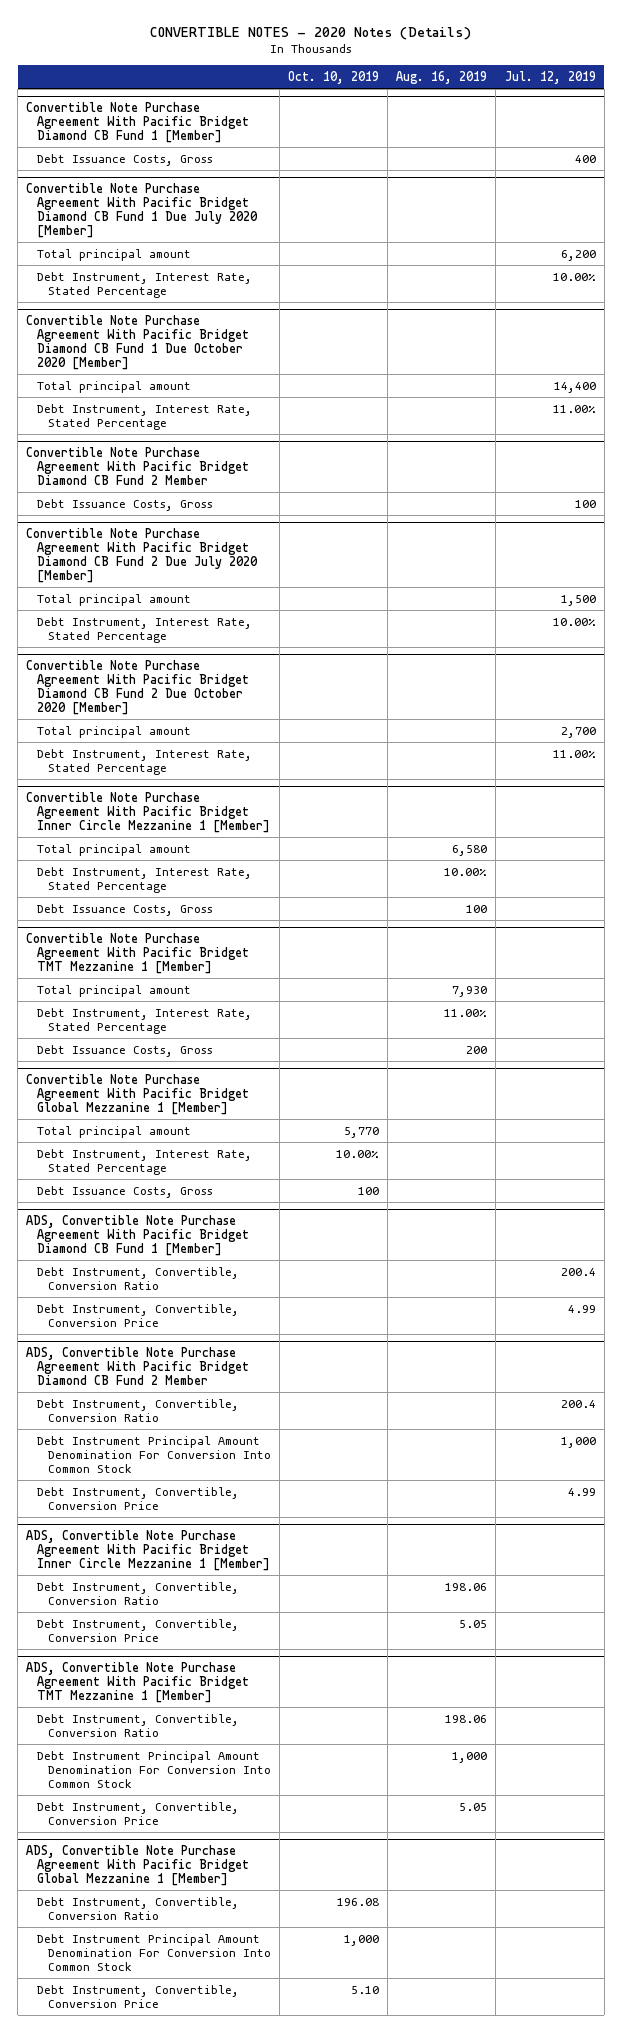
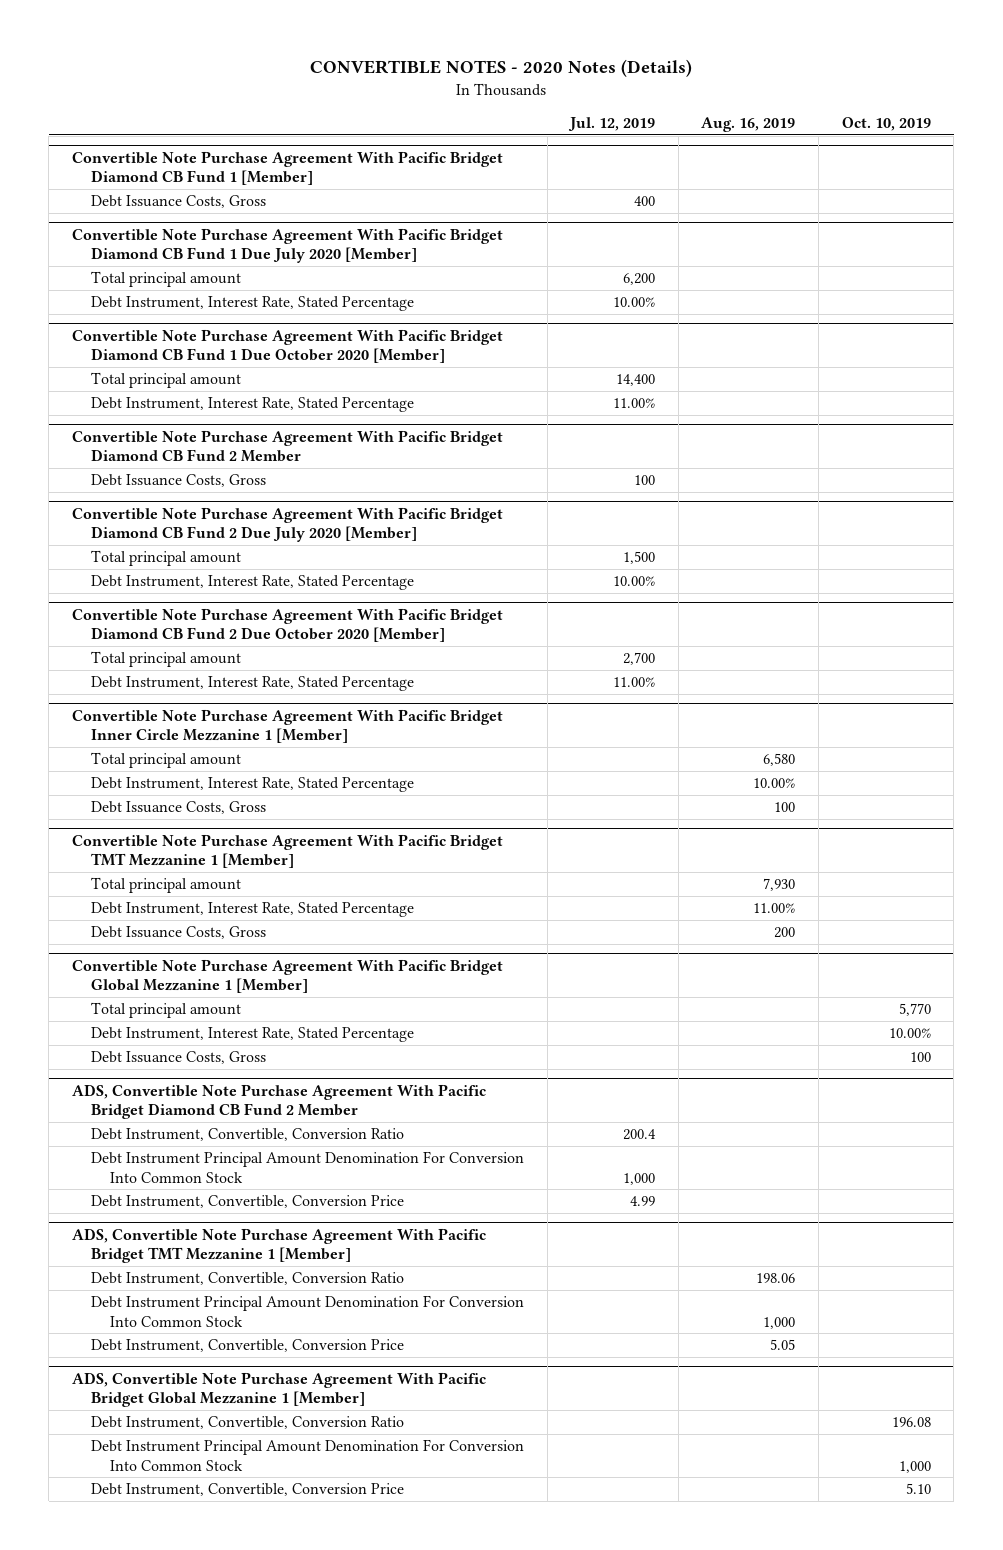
[26,1214,249,1257] ADS, Convertible Note Purchase Agreement With Pacific Bridget Diamond CB Fund 1 [Member] -> none
[36,1266,239,1290] Debt Instrument, Convertible, Conversion Ratio -> none
[36,1303,239,1327] Debt Instrument, Convertible, Conversion Price -> none
[26,1529,270,1572] ADS, Convertible Note Purchase Agreement With Pacific Bridget Inner Circle Mezzanine 1 [Member] -> none
[36,1581,239,1605] Debt Instrument, Convertible, Conversion Ratio -> none
[36,1618,239,1642] Debt Instrument, Convertible, Conversion Price -> none

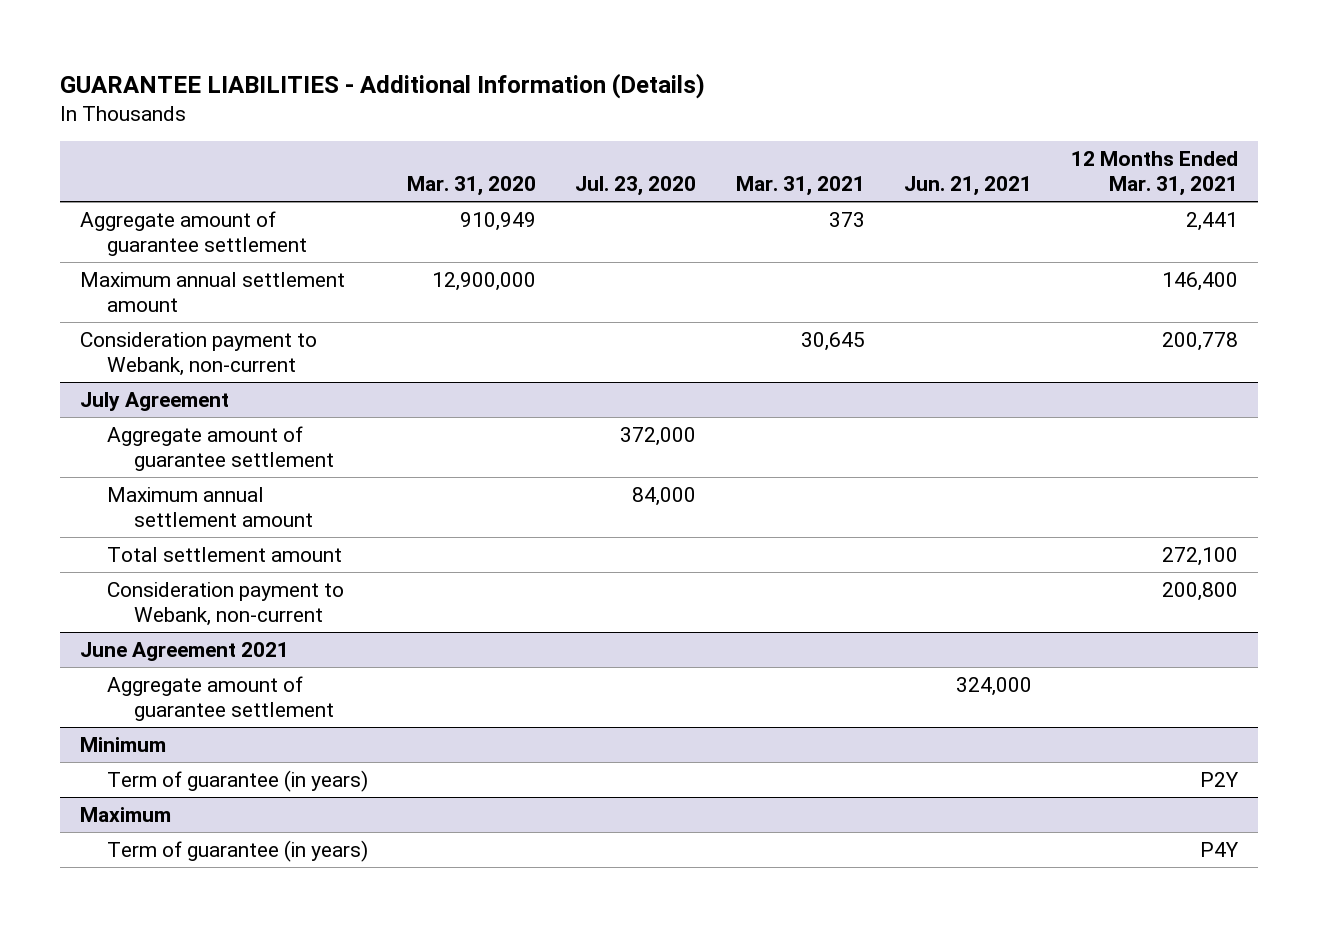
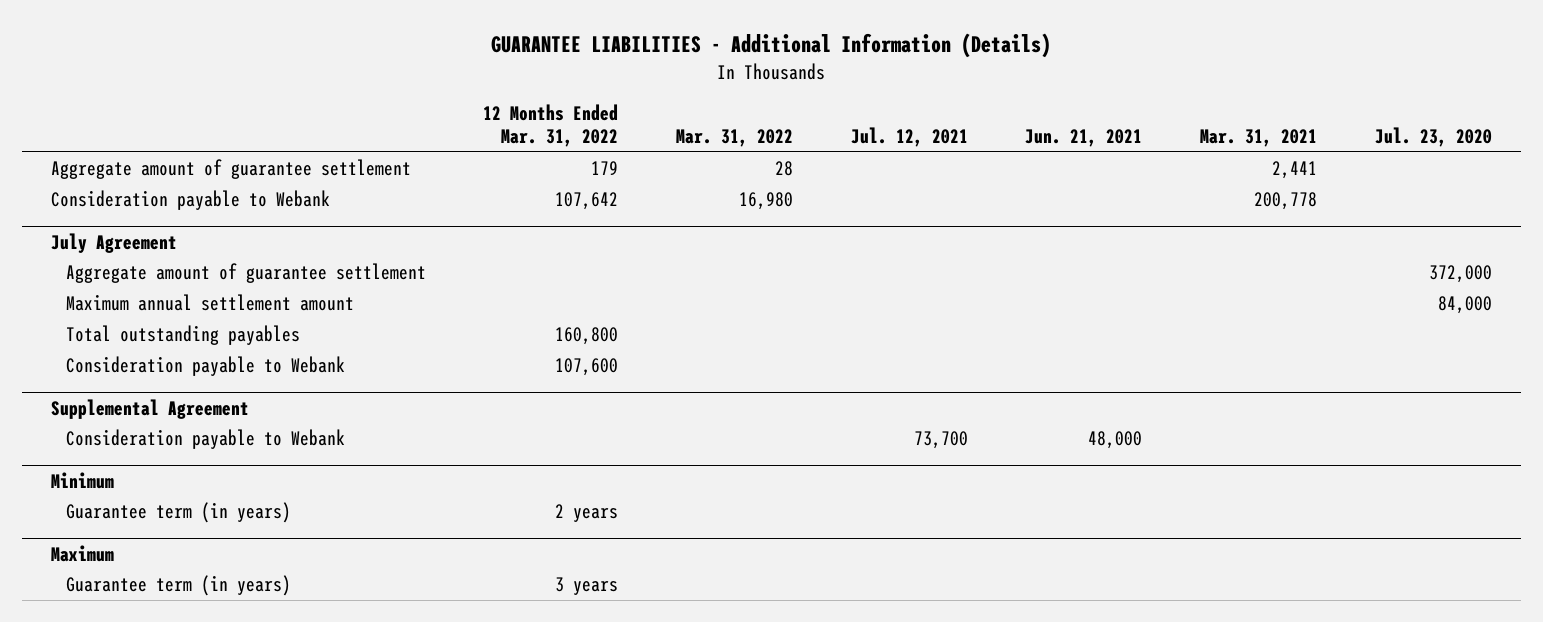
[407,176,537,197] Mar. 31, 2020 -> none
[1071,151,1239,197] 12 Months Ended Mar. 31, 2021 -> none
none -> [483,104,619,148] 12 Months Ended Mar. 31, 2022
none -> [676,129,794,148] Mar. 31, 2022
none -> [850,127,968,148] Jul. 12, 2021
[79,271,345,312] Maximum annual settlement amount -> none
[828,211,865,227] 373 -> [1272,161,1318,180] 2,441
[79,331,317,376] Consideration payment to Webank, non-current -> [50,190,330,211] Consideration payable to Webank
[800,331,865,351] 30,645 -> [1254,192,1318,211] 200,778
[79,641,289,661] June Agreement 2021 -> none
[106,675,334,721] Aggregate amount of guarantee settlement -> none
[106,546,342,562] Total settlement amount -> [65,325,300,346] Total outstanding payables
[106,581,344,626] Consideration payment to Webank, non-current -> [65,356,345,377] Consideration payable to Webank
none -> [50,398,249,419] Supplemental Agreement
none -> [65,429,345,450] Consideration payable to Webank
[106,769,368,792] Term of guarantee (in years) -> [65,502,291,524] Guarantee term (in years)
[106,839,368,862] Term of guarantee (in years) -> [65,575,291,597] Guarantee term (in years)

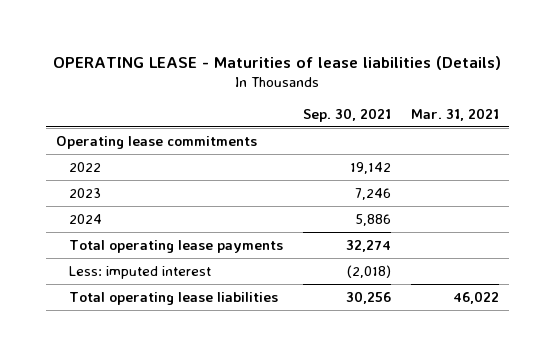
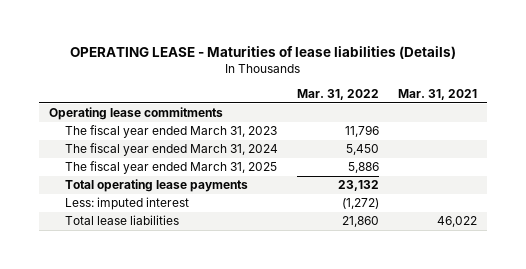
[303,107,392,122] Sep. 30, 2021 -> none
none -> [297,89,380,101] Mar. 31, 2022
[68,213,102,224] 2024 -> none
none -> [65,125,278,139] The fiscal year ended March 31, 2023
[68,161,101,172] 2022 -> [65,143,279,157] The fiscal year ended March 31, 2024
[68,187,101,198] 2023 -> [65,161,278,175] The fiscal year ended March 31, 2025
[68,291,278,305] Total operating lease liabilities -> [65,215,180,226] Total lease liabilities

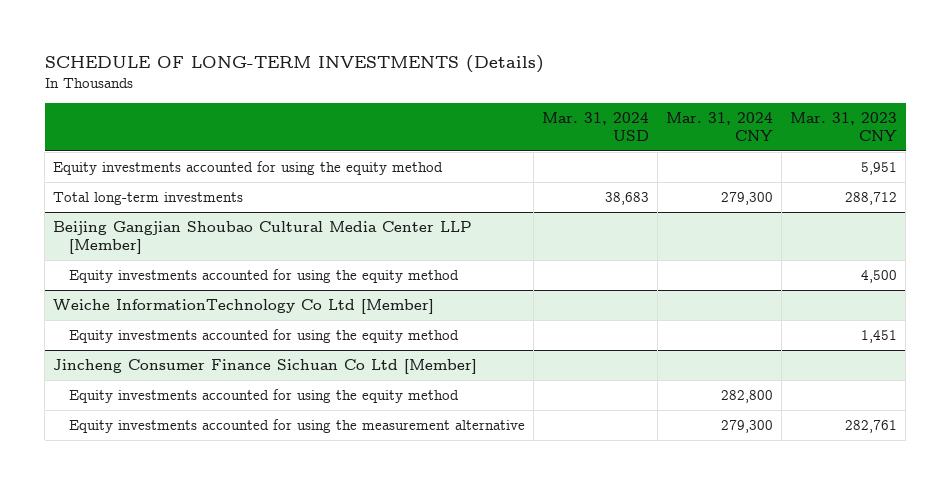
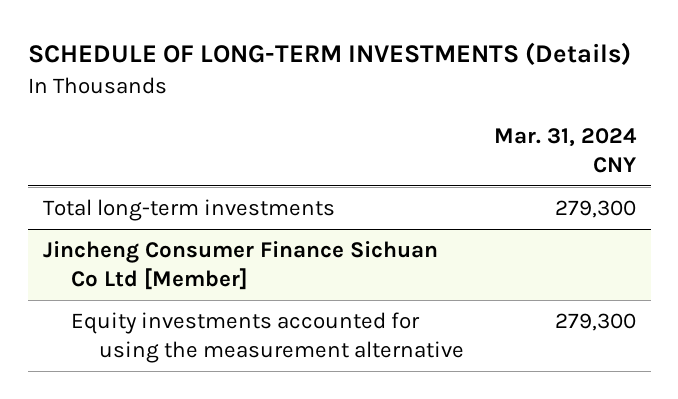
[542,111,650,142] Mar. 31, 2024 USD -> none
[790,111,898,142] Mar. 31, 2023 CNY -> none
[53,161,444,176] Equity investments accounted for using the equity method -> none
[53,221,473,255] Beijing Gangjian Shoubao Cultural Media Center LLP [Member] -> none
[68,269,459,284] Equity investments accounted for using the equity method -> none
[53,299,435,315] Weiche InformationTechnology Co Ltd [Member] -> none
[68,329,459,344] Equity investments accounted for using the equity method -> none
[68,389,459,404] Equity investments accounted for using the equity method -> none

